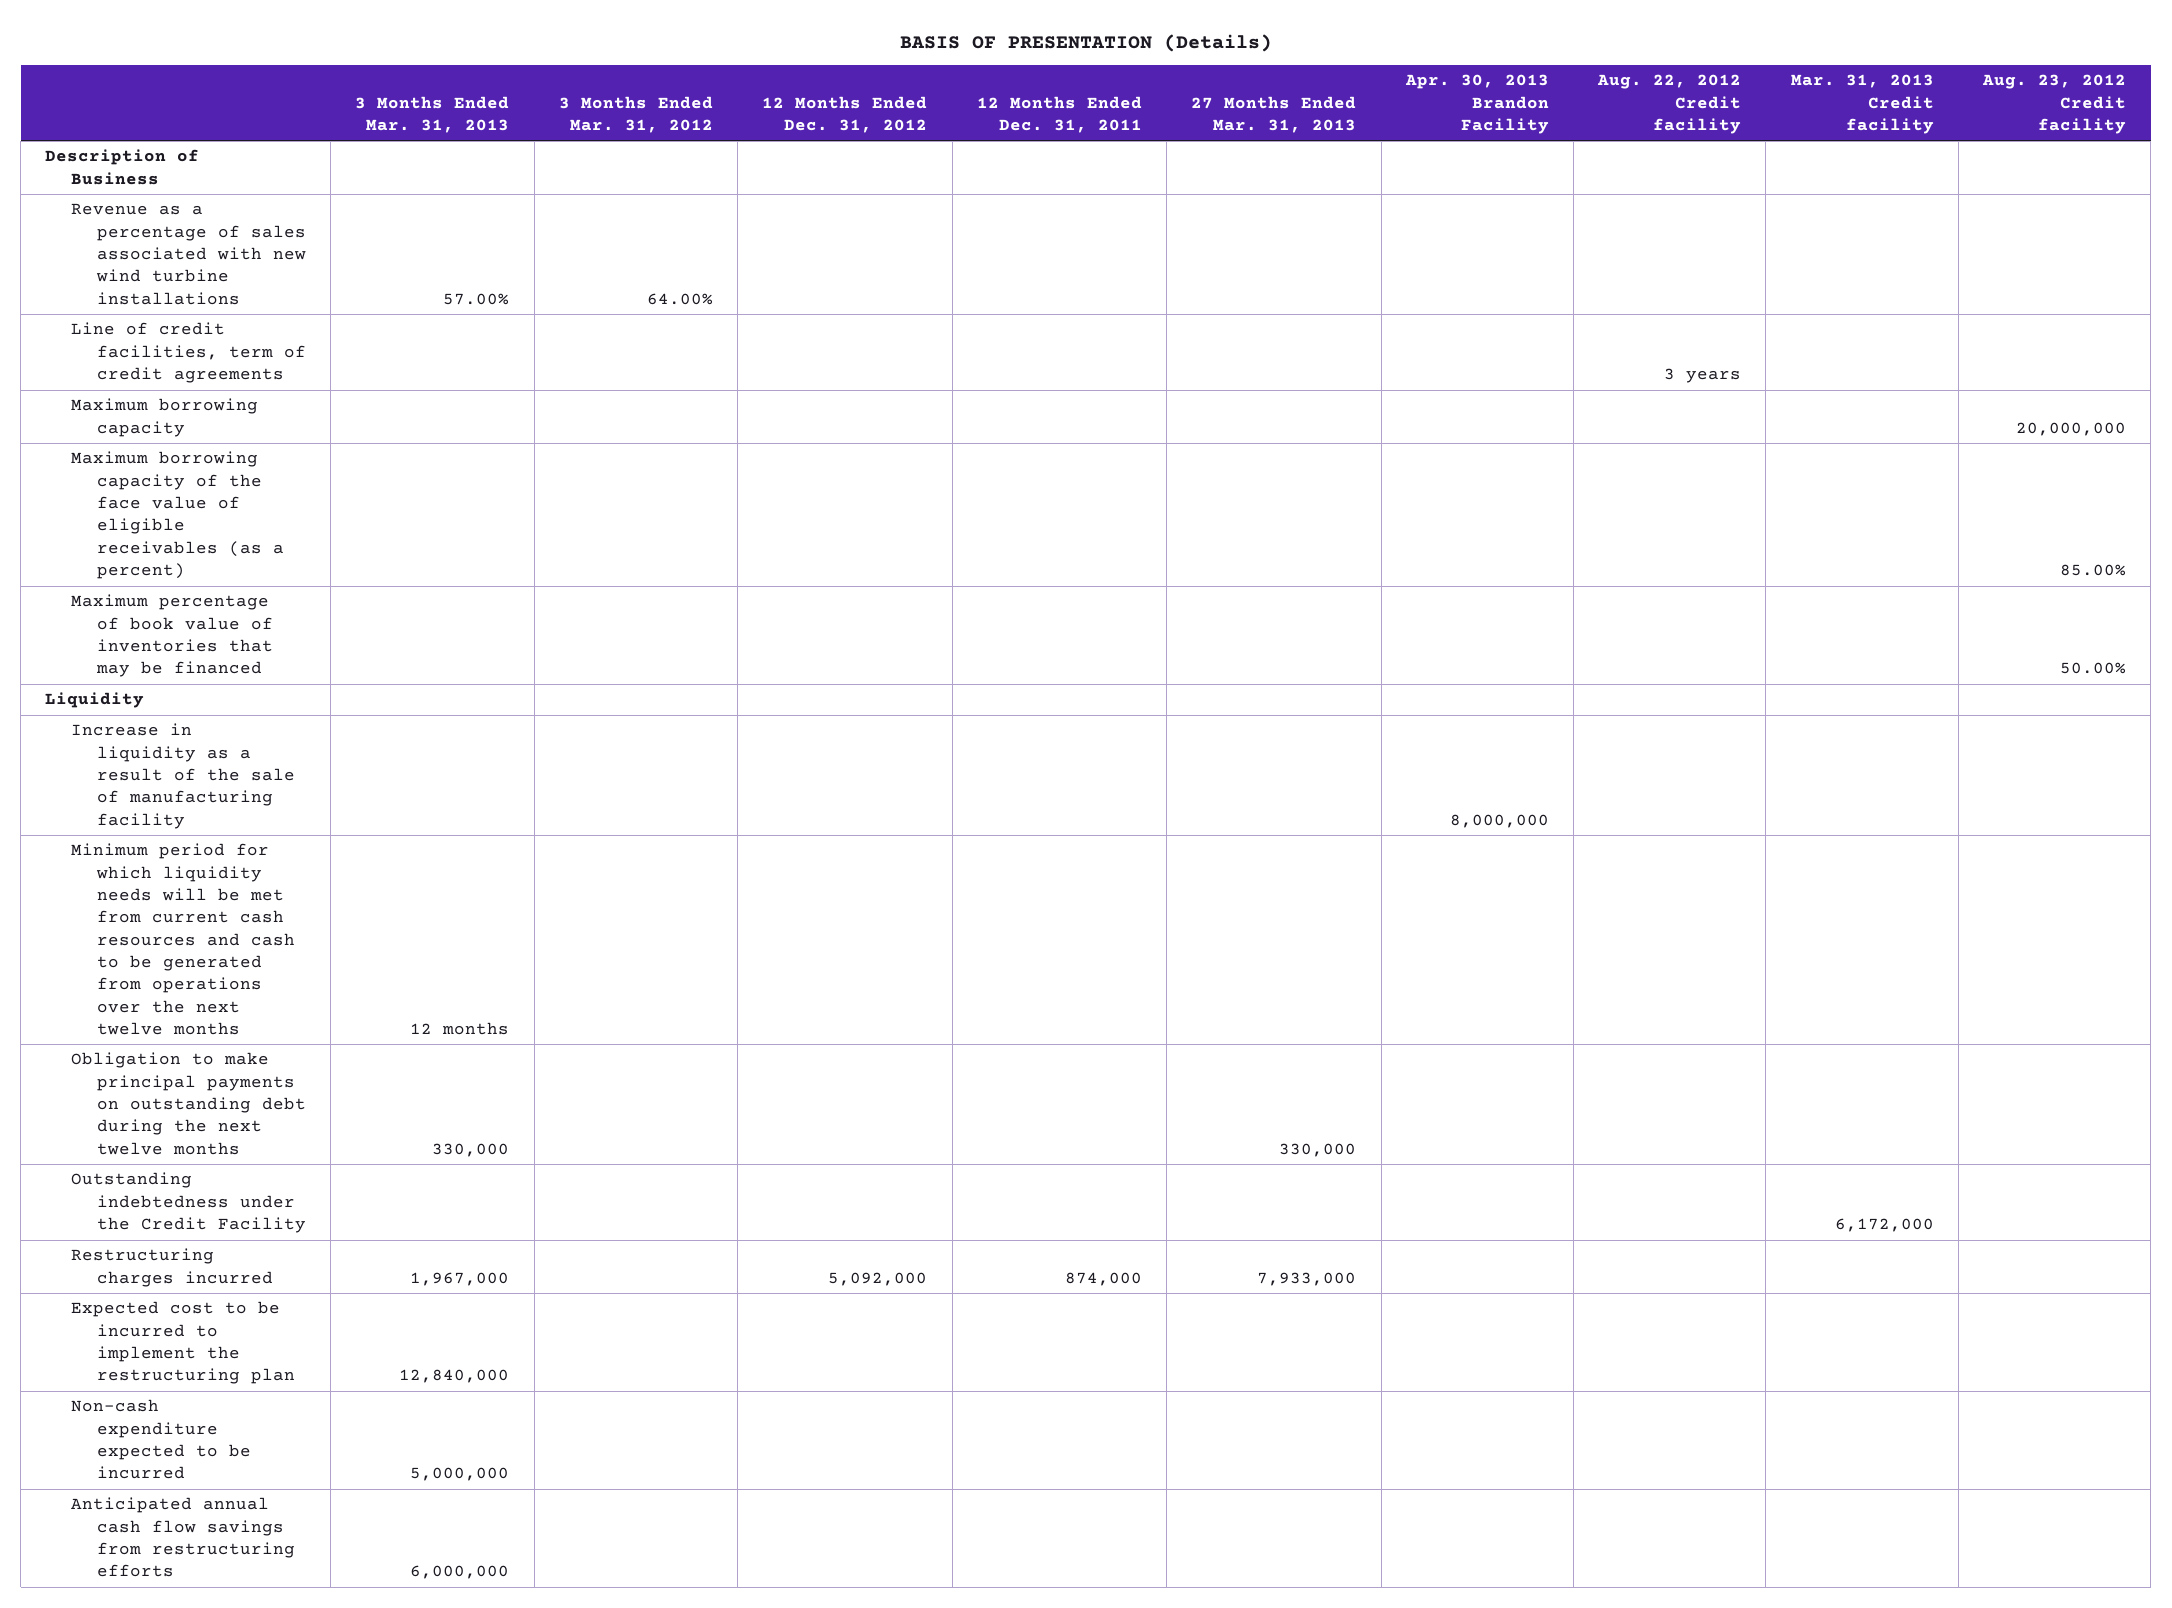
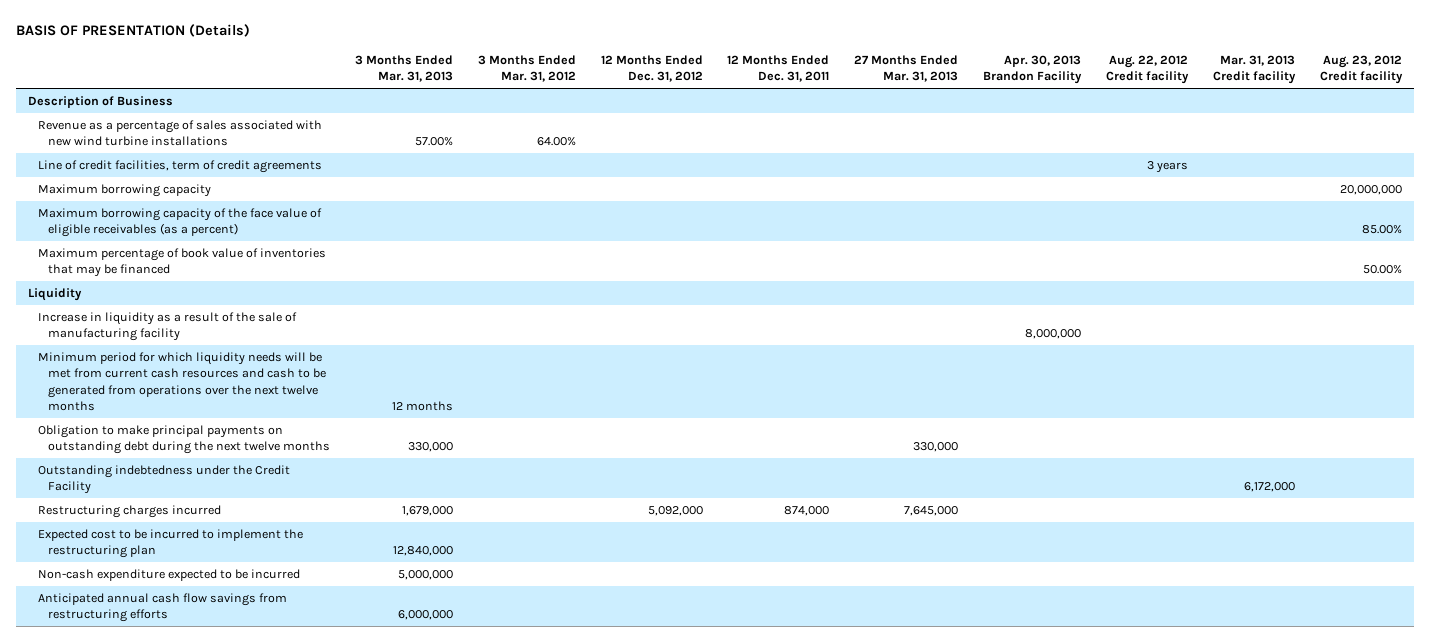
[410,1271,510,1286] 1,967,000 -> [401,505,453,516] 1,679,000
[1257,1271,1357,1286] 7,933,000 -> [904,505,959,516] 7,645,000

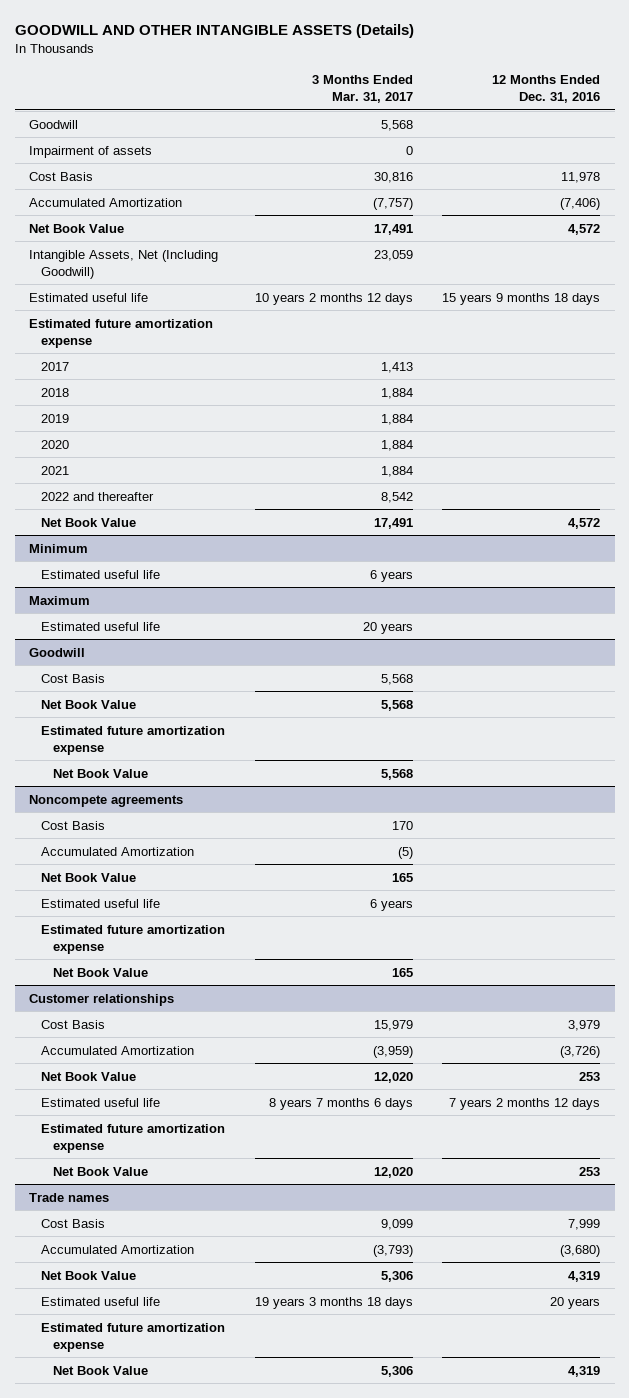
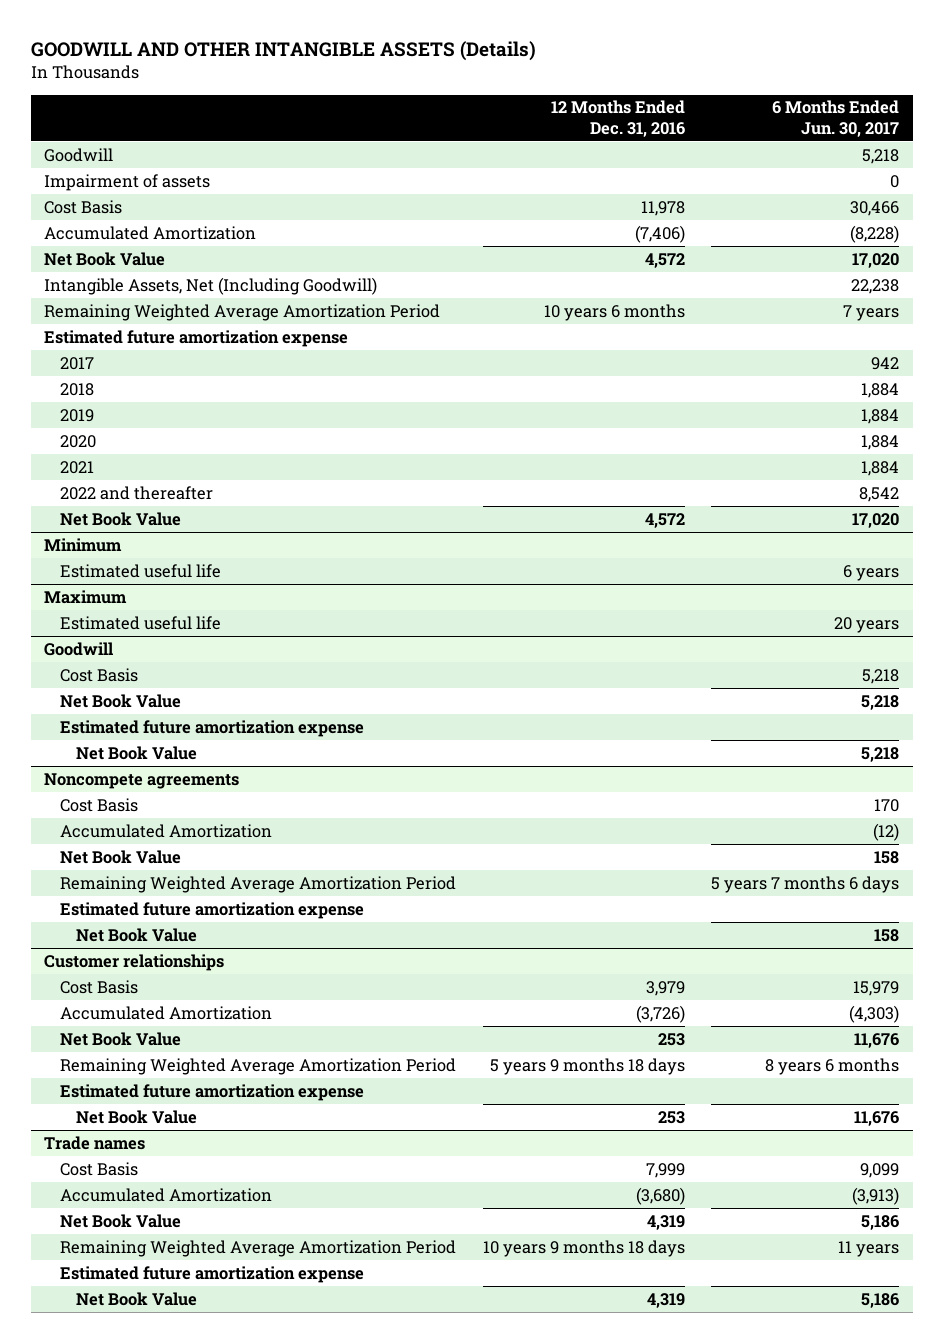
[311,75,413,104] 3 Months Ended Mar. 31, 2017 -> none
none -> [772,100,900,137] 6 Months Ended Jun. 30, 2017
[29,292,149,302] Estimated useful life -> none
none -> [44,303,441,321] Remaining Weighted Average Amortization Period
[41,898,161,908] Estimated useful life -> none
none -> [60,875,457,893] Remaining Weighted Average Amortization Period
[41,1097,161,1107] Estimated useful life -> none
none -> [60,1057,457,1075] Remaining Weighted Average Amortization Period
[41,1296,161,1306] Estimated useful life -> none
none -> [60,1239,457,1257] Remaining Weighted Average Amortization Period

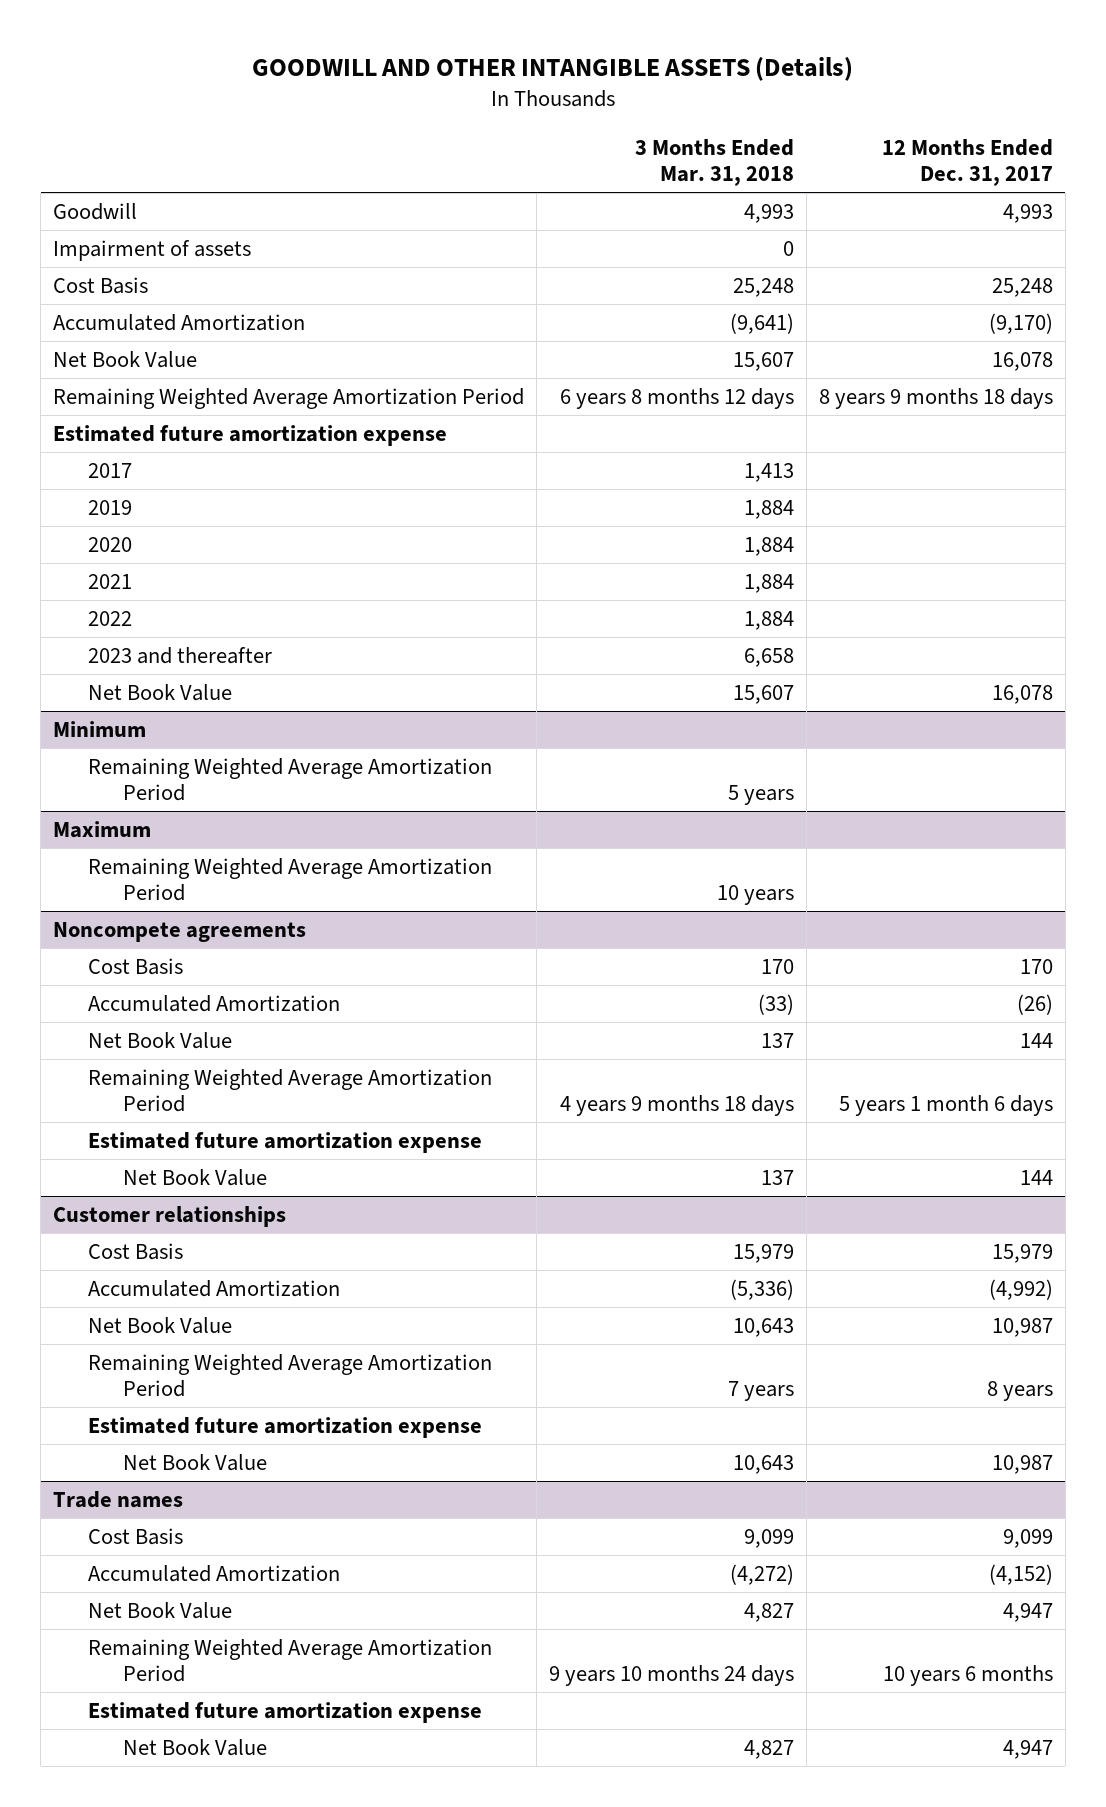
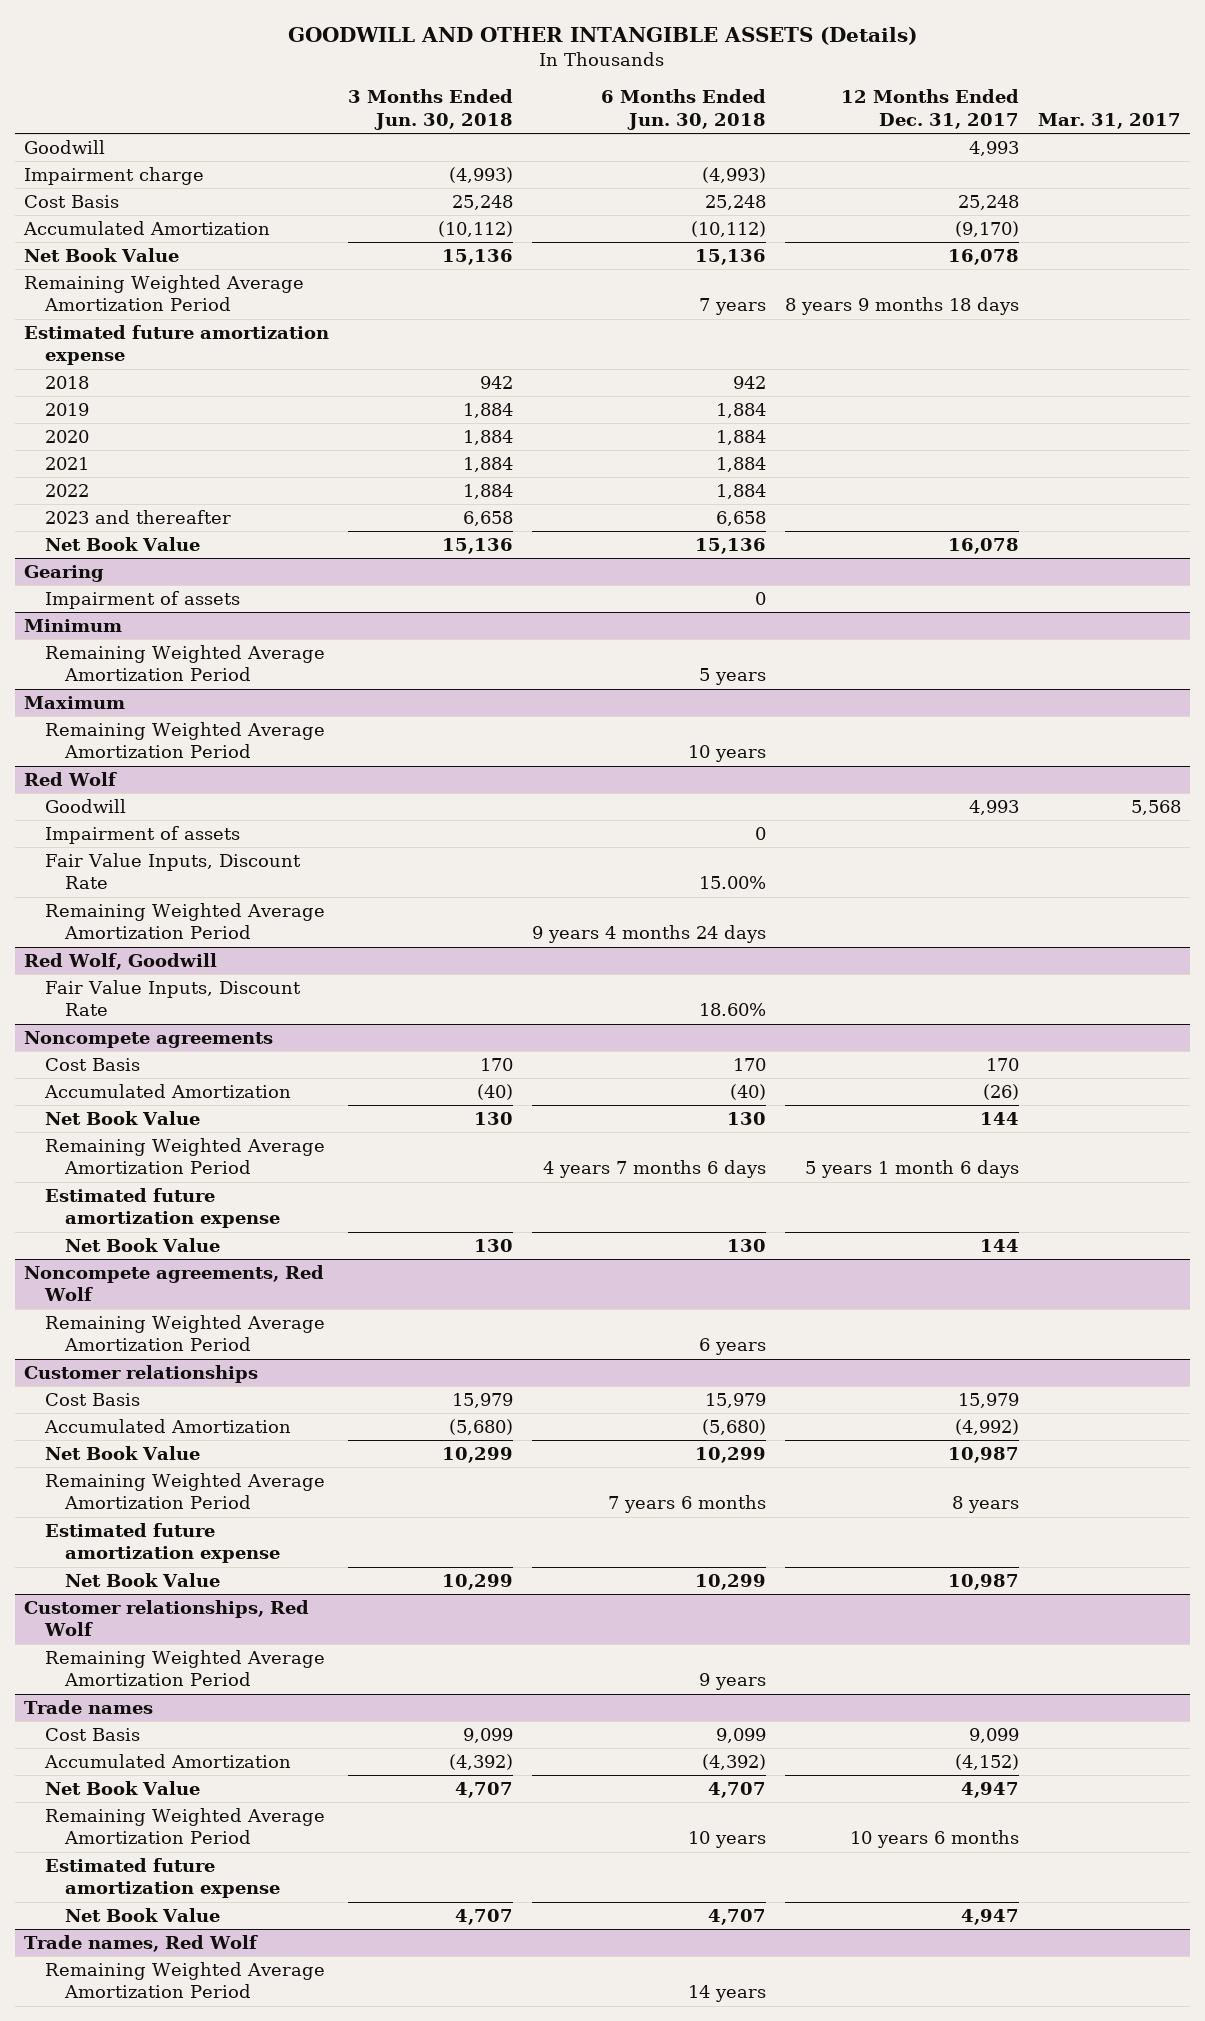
[635,138,795,187] 3 Months Ended Mar. 31, 2018 -> none
none -> [348,89,514,130] 3 Months Ended Jun. 30, 2018
none -> [600,89,766,130] 6 Months Ended Jun. 30, 2018
none -> [1037,112,1181,129] Mar. 31, 2017
[53,239,252,261] Impairment of assets -> none
none -> [24,167,205,186] Impairment charge
[88,462,133,478] 2017 -> [44,376,89,390] 2018
none -> [24,565,105,583] Gearing
none -> [44,591,240,610] Impairment of assets
none -> [24,772,118,787] Red Wolf
none -> [44,799,126,814] Goodwill
none -> [44,826,240,845] Impairment of assets
none -> [44,853,301,890] Fair Value Inputs, Discount Rate
none -> [44,903,325,940] Remaining Weighted Average Amortization Period
none -> [24,953,218,971] Red Wolf, Goodwill
none -> [44,980,301,1017] Fair Value Inputs, Discount Rate
none -> [24,1265,325,1302] Noncompete agreements, Red Wolf
none -> [44,1315,325,1352] Remaining Weighted Average Amortization Period
none -> [24,1600,310,1637] Customer relationships, Red Wolf
none -> [44,1650,325,1687] Remaining Weighted Average Amortization Period
none -> [24,1935,259,1953] Trade names, Red Wolf
none -> [44,1962,325,1999] Remaining Weighted Average Amortization Period

